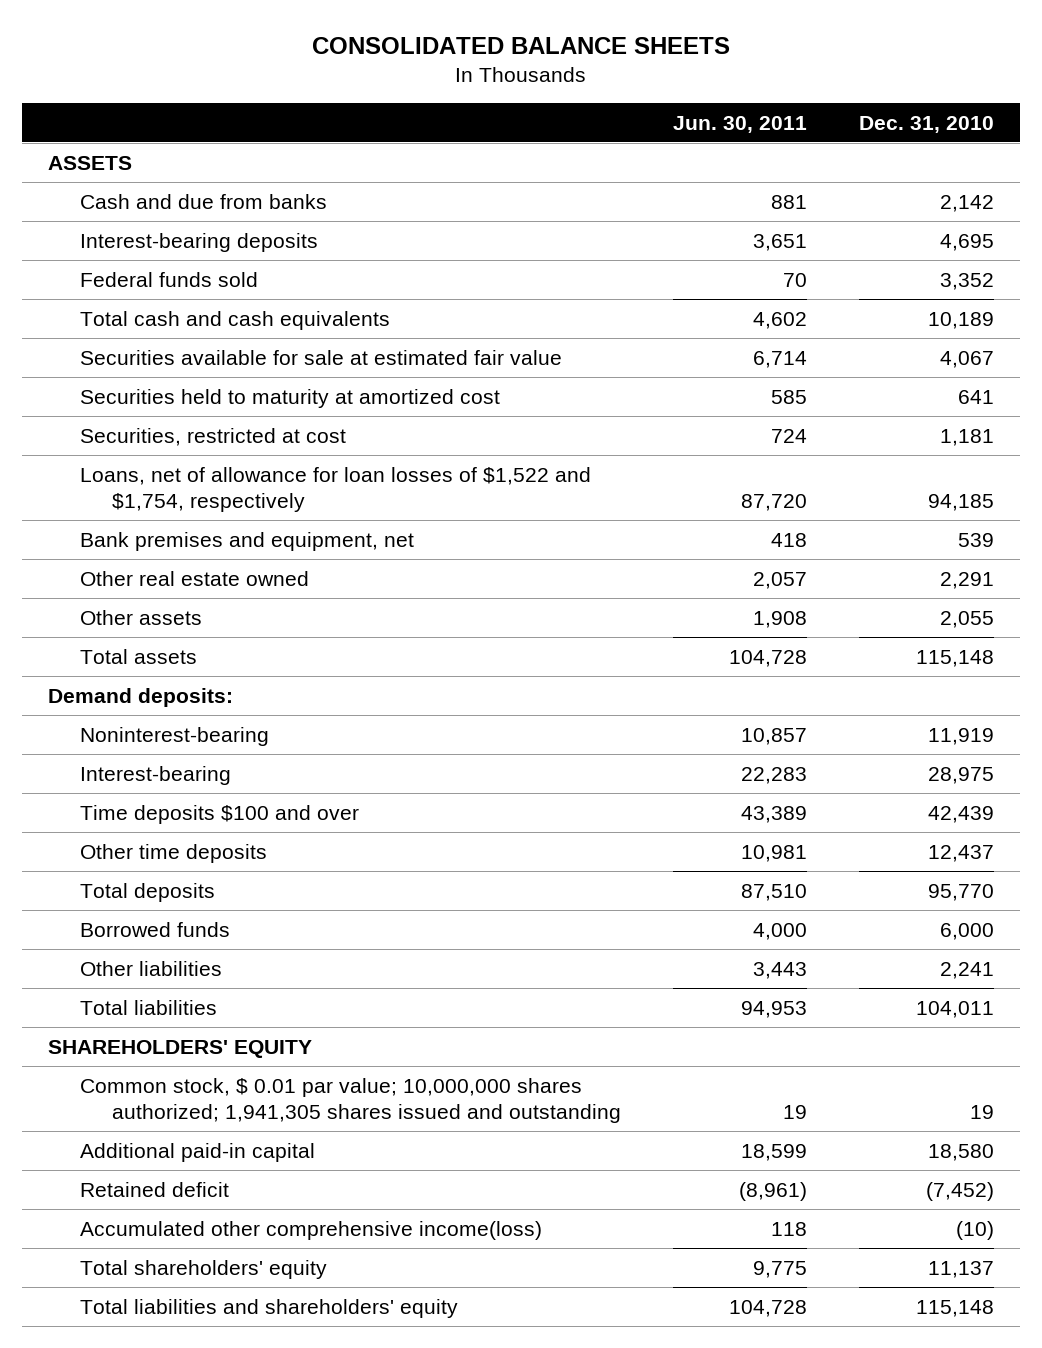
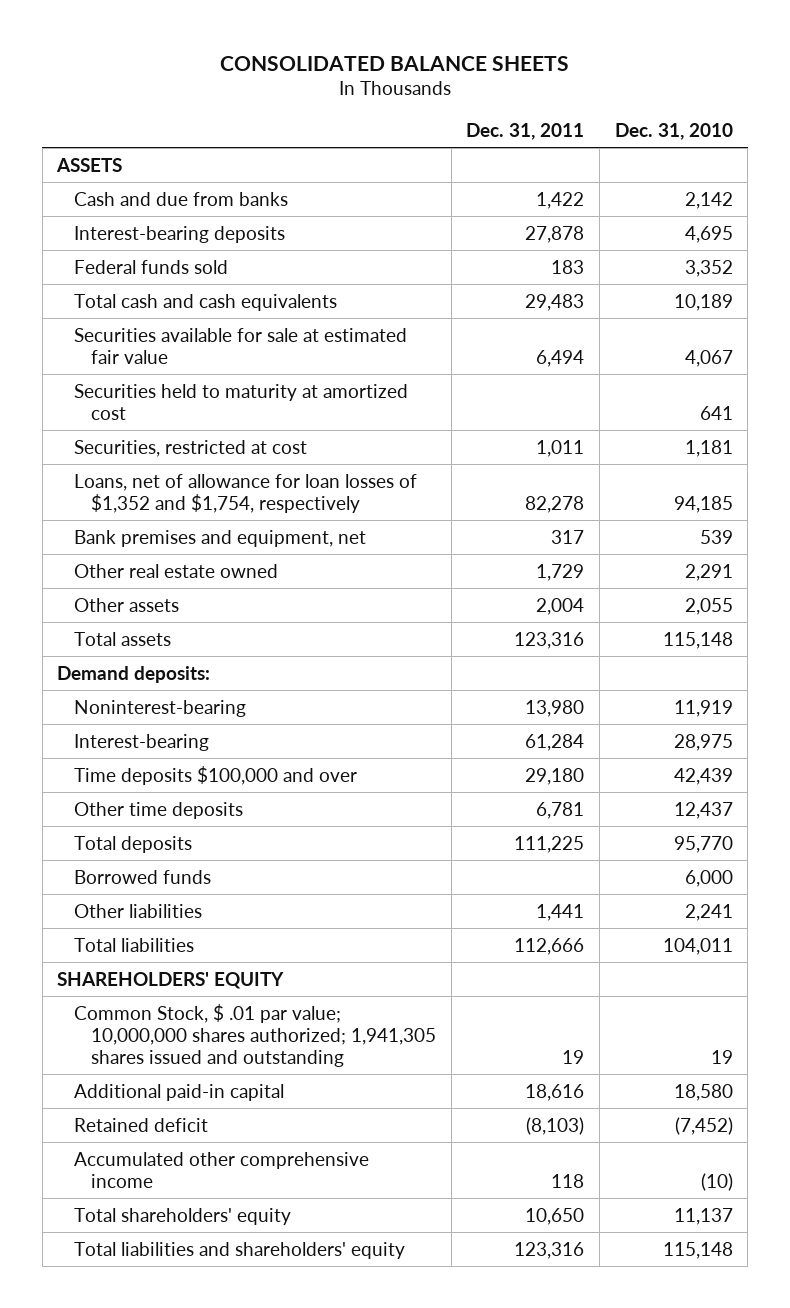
[673,115,808,133] Jun. 30, 2011 -> none
none -> [466,122,585,140] Dec. 31, 2011
[80,466,592,512] Loans, net of allowance for loan losses of $1,522 and $1,754, respectively -> [74,473,418,513] Loans, net of allowance for loan losses of $1,352 and $1,754, respectively
[80,804,360,824] Time deposits $100 and over -> [74,765,358,785] Time deposits $100,000 and over
[80,1077,622,1123] Common stock, $ 0.01 par value; 10,000,000 shares authorized; 1,941,305 shares issued and outstanding -> [74,1003,437,1067] Common Stock, $ .01 par value; 10,000,000 shares authorized; 1,941,305 shares issued and outstanding
[80,1220,543,1240] Accumulated other comprehensive income(loss) -> [74,1151,370,1188] Accumulated other comprehensive income

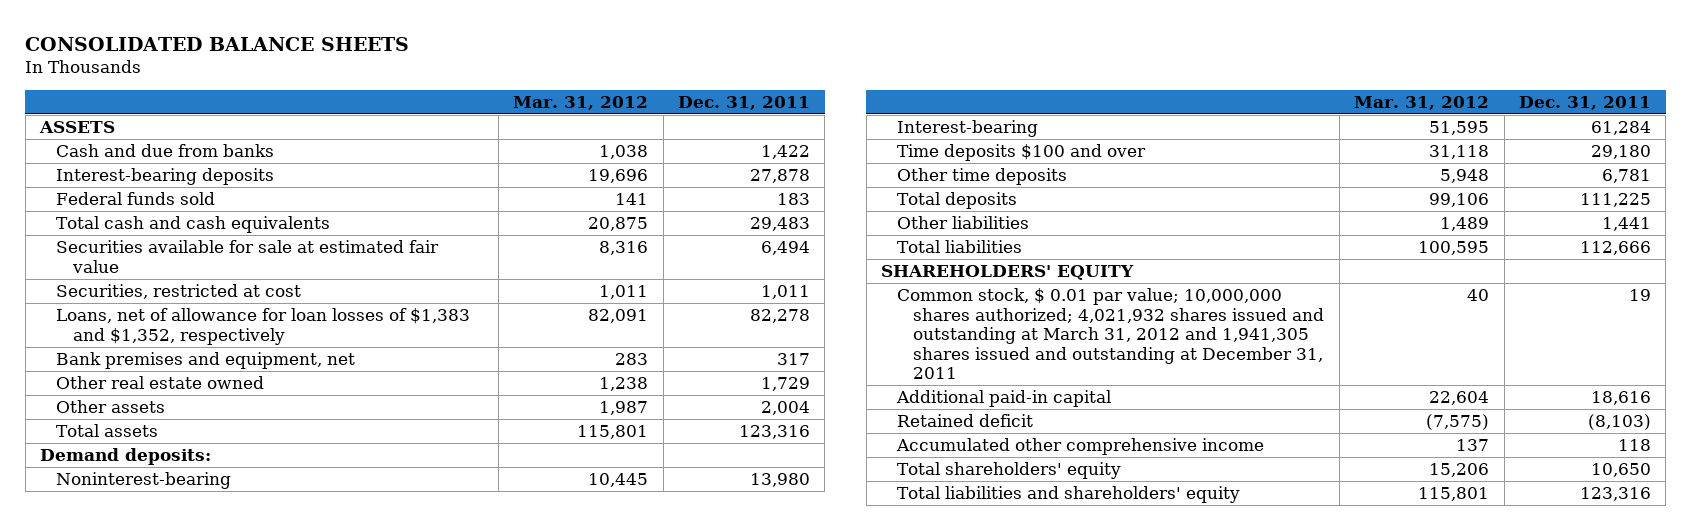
[614,122,733,140] Dec. 31, 2010 -> none
none -> [513,95,649,110] Mar. 31, 2012
[74,383,409,420] Securities held to maturity at amortized cost -> none
[74,473,418,513] Loans, net of allowance for loan losses of $1,352 and $1,754, respectively -> [56,307,471,345] Loans, net of allowance for loan losses of $1,383 and $1,352, respectively
[74,765,358,785] Time deposits $100,000 and over -> [897,143,1147,161] Time deposits $100 and over
[74,869,212,884] Borrowed funds -> none
[74,1003,437,1067] Common Stock, $ .01 par value; 10,000,000 shares authorized; 1,941,305 shares issued and outstanding -> [897,287,1325,380] Common stock, $ 0.01 par value; 10,000,000 shares authorized; 4,021,932 shares issued and outstanding at March 31, 2012 and 1,941,305 shares issued and outstanding at December 31, 2011

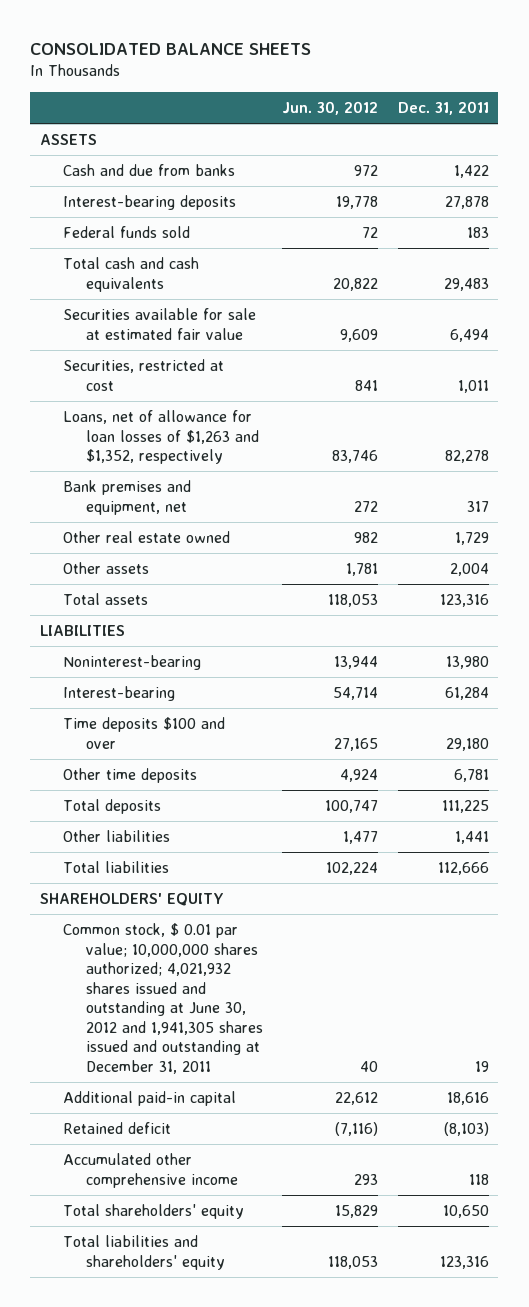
[513,95,649,110] Mar. 31, 2012 -> none
none -> [282,100,379,115] Jun. 30, 2012
[56,307,471,345] Loans, net of allowance for loan losses of $1,383 and $1,352, respectively -> [62,410,259,465] Loans, net of allowance for loan losses of $1,263 and $1,352, respectively
[40,447,212,465] Demand deposits: -> none
none -> [40,625,126,637] LIABILITIES
[897,287,1325,380] Common stock, $ 0.01 par value; 10,000,000 shares authorized; 4,021,932 shares issued and outstanding at March 31, 2012 and 1,941,305 shares issued and outstanding at December 31, 2011 -> [62,923,263,1074] Common stock, $ 0.01 par value; 10,000,000 shares authorized; 4,021,932 shares issued and outstanding at June 30, 2012 and 1,941,305 shares issued and outstanding at December 31, 2011

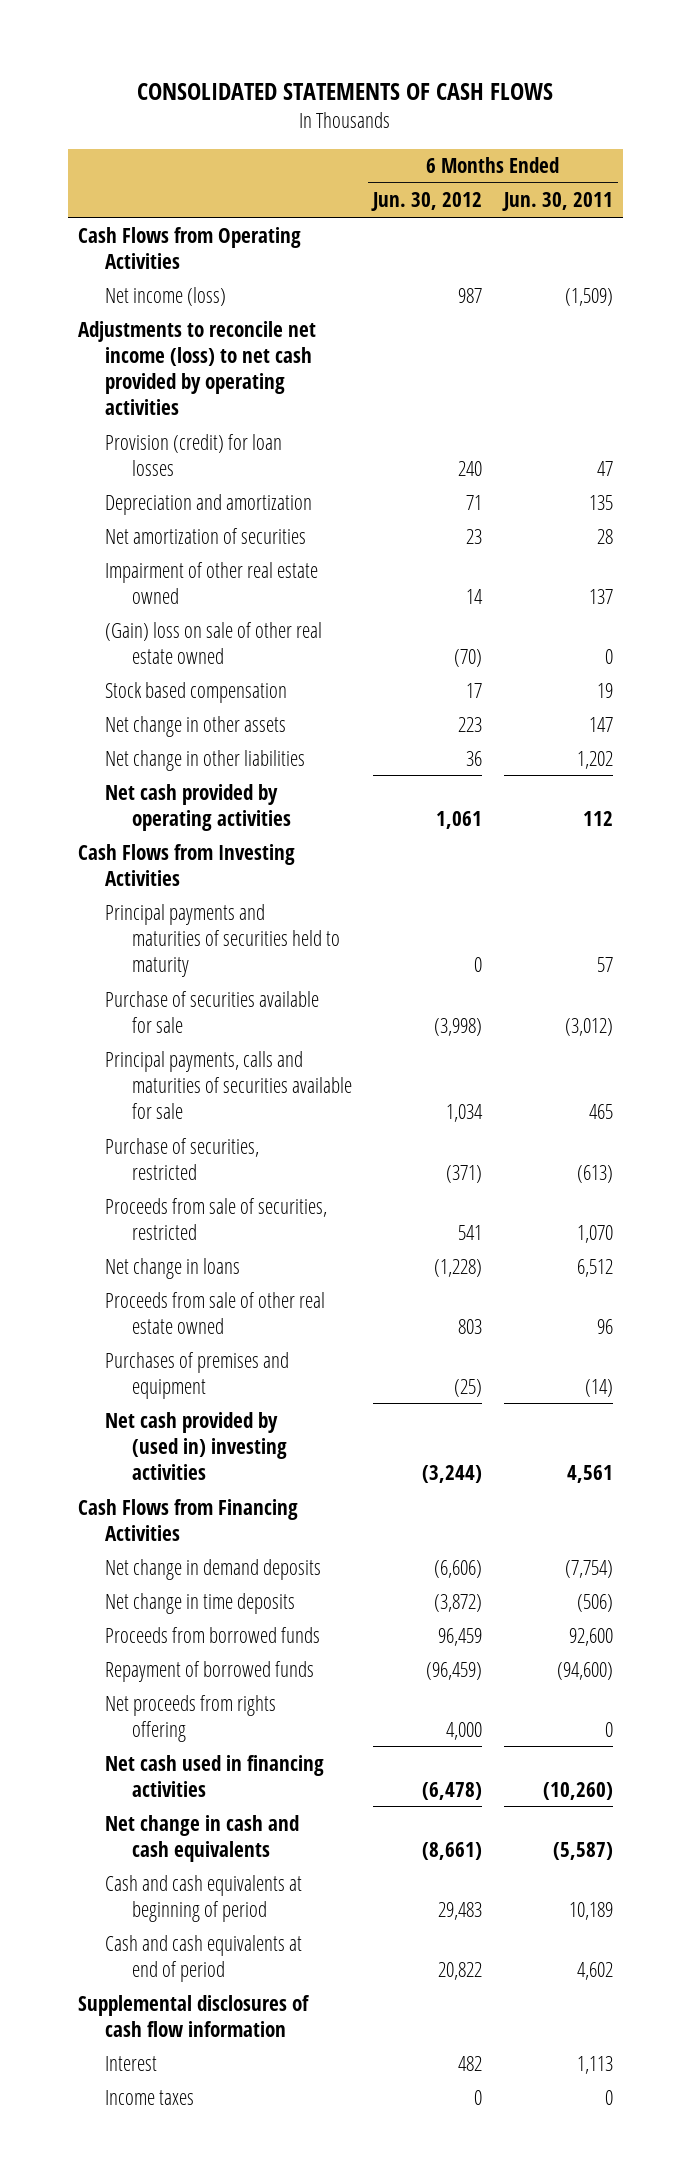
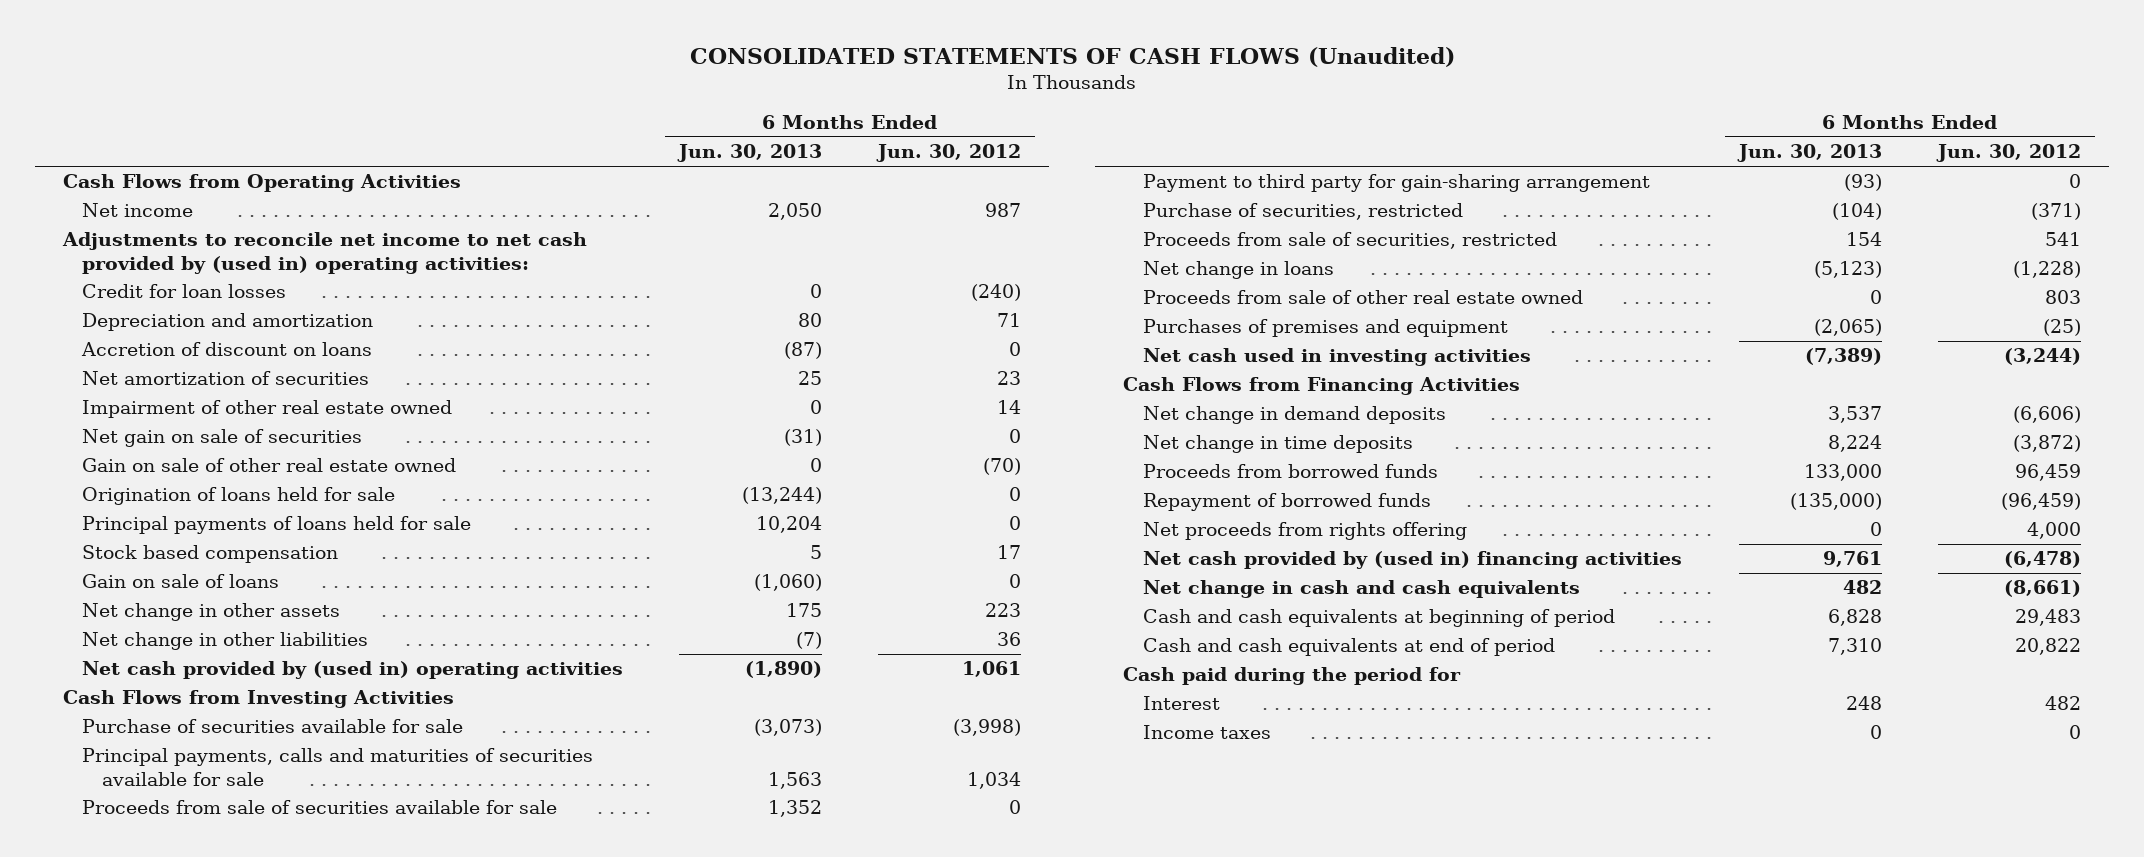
[137,82,554,100] CONSOLIDATED STATEMENTS OF CASH FLOWS -> [689,46,1455,67] CONSOLIDATED STATEMENTS OF CASH FLOWS (Unaudited)
[501,192,613,212] Jun. 30, 2011 -> none
none -> [677,144,823,163] Jun. 30, 2013
[105,286,227,306] Net income (loss) -> [82,203,194,218] Net income
[78,320,317,416] Adjustments to reconcile net income (loss) to net cash provided by operating activities -> [61,232,587,274] Adjustments to reconcile net income to net cash provided by (used in) operating activities:
[105,433,283,476] Provision (credit) for loan losses -> [82,284,287,299] Credit for loan losses
[458,460,483,476] 240 -> [970,284,1021,302] (240)
none -> [81,342,373,357] Accretion of discount on loans
none -> [82,429,363,448] Net gain on sale of securities
[105,621,323,664] (Gain) loss on sale of other real estate owned -> [82,458,457,473] Gain on sale of other real estate owned
none -> [82,487,396,506] Origination of loans held for sale
none -> [82,516,472,535] Principal payments of loans held for sale
none -> [82,574,280,589] Gain on sale of loans
[105,783,291,831] Net cash provided by operating activities -> [82,661,624,680] Net cash provided by (used in) operating activities
[105,903,340,977] Principal payments and maturities of securities held to maturity -> none
none -> [82,800,558,815] Proceeds from sale of securities available for sale
none -> [1142,174,1650,193] Payment to third party for gain-sharing arrangement
[105,1411,287,1480] Net cash provided by (used in) investing activities -> [1142,348,1531,367] Net cash used in investing activities
[105,1754,325,1797] Net cash used in financing activities -> [1142,551,1682,570] Net cash provided by (used in) financing activities
[78,1994,311,2037] Supplemental disclosures of cash flow information -> none
none -> [1123,667,1462,686] Cash paid during the period for

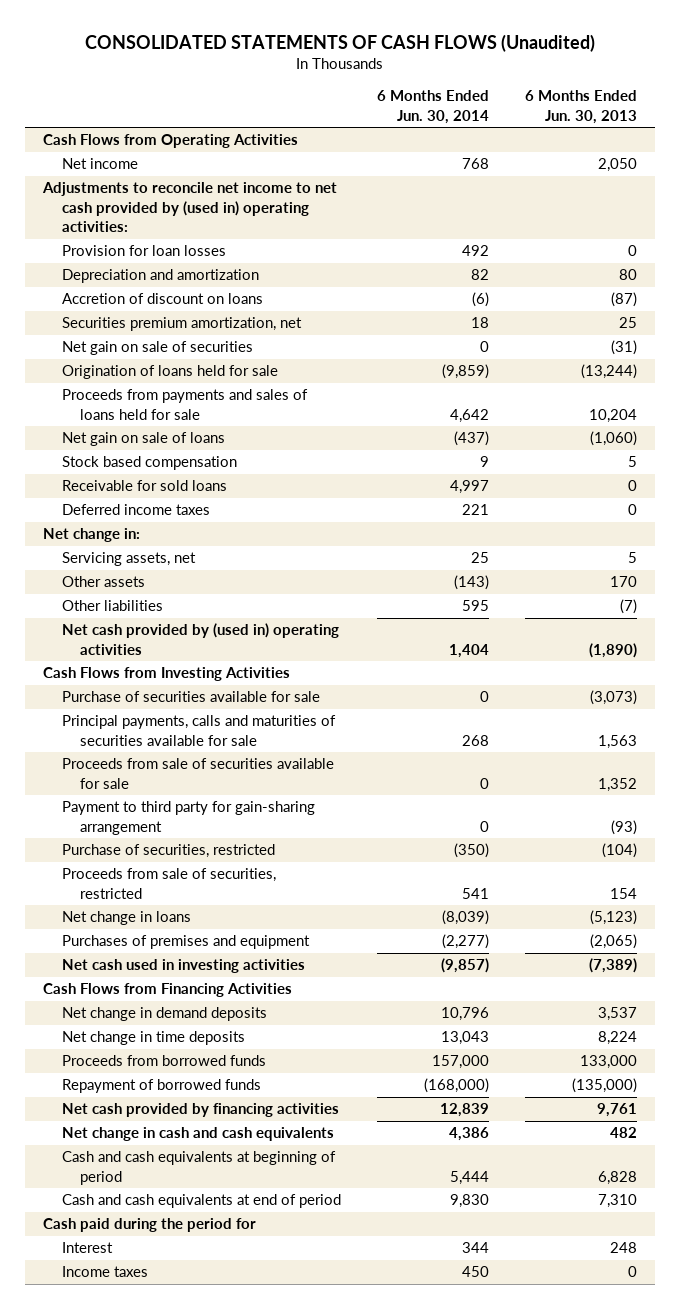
[875,144,1021,163] Jun. 30, 2012 -> none
none -> [376,90,489,124] 6 Months Ended Jun. 30, 2014
[82,284,287,299] Credit for loan losses -> [61,245,226,257] Provision for loan losses
[82,400,453,419] Impairment of other real estate owned -> none
[82,371,370,386] Net amortization of securities -> [61,317,302,332] Securities premium amortization, net
[82,458,457,473] Gain on sale of other real estate owned -> none
[82,516,472,535] Principal payments of loans held for sale -> [61,389,308,420] Proceeds from payments and sales of loans held for sale
none -> [61,432,225,447] Net gain on sale of loans
[82,574,280,589] Gain on sale of loans -> none
none -> [61,480,227,492] Receivable for sold loans
none -> [61,504,210,516] Deferred income taxes
none -> [43,528,141,543] Net change in:
none -> [61,552,196,567] Servicing assets, net
[82,603,341,622] Net change in other assets -> [61,576,145,588] Other assets
[786,603,823,618] 175 -> [609,576,637,588] 170
[82,632,369,651] Net change in other liabilities -> [61,600,163,612] Other liabilities
[1142,290,1583,305] Proceeds from sale of other real estate owned -> none
[1142,522,1467,541] Net proceeds from rights offering -> none
[1142,551,1682,570] Net cash provided by (used in) financing activities -> [61,1103,339,1118] Net cash provided by financing activities

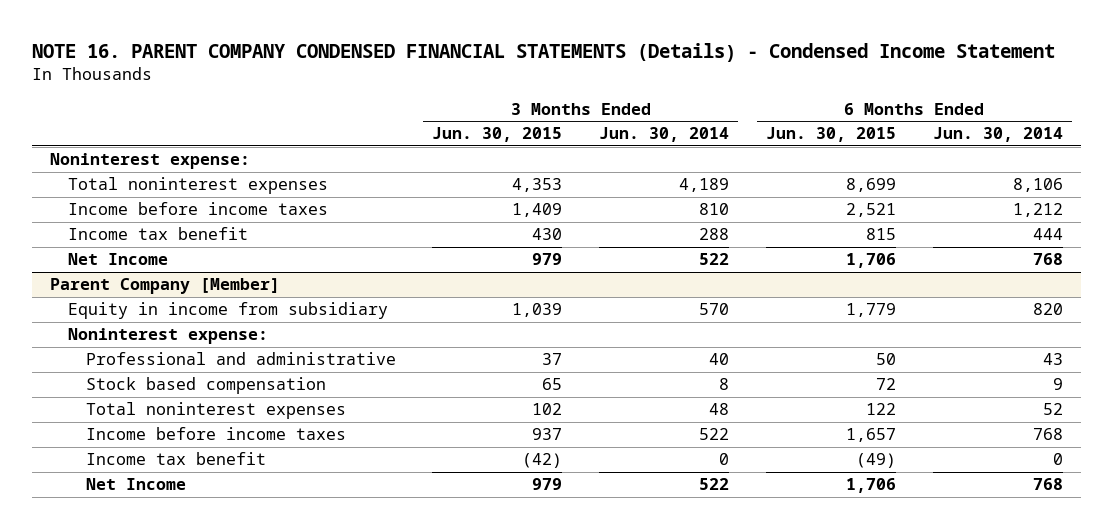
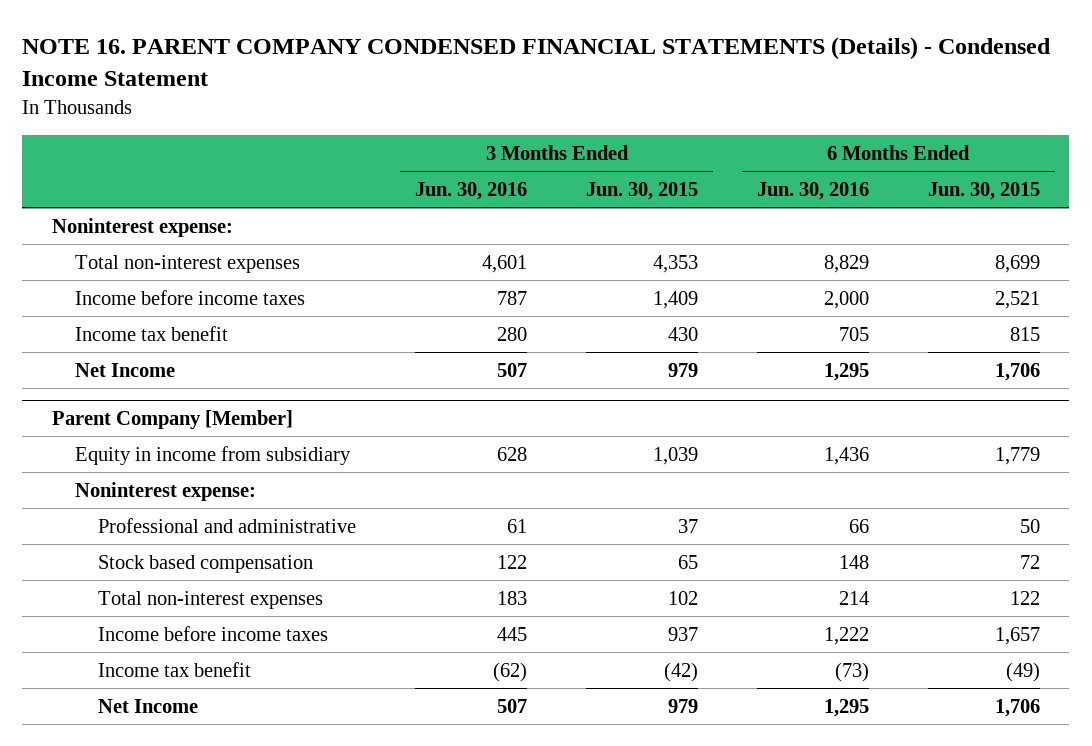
[599,127,730,143] Jun. 30, 2014 -> none
[932,127,1063,143] Jun. 30, 2014 -> none
none -> [415,181,528,200] Jun. 30, 2016
none -> [756,181,869,200] Jun. 30, 2016
[67,177,328,195] Total noninterest expenses -> [74,254,300,273] Total non-interest expenses
[85,402,346,420] Total noninterest expenses -> [98,590,324,609] Total non-interest expenses

